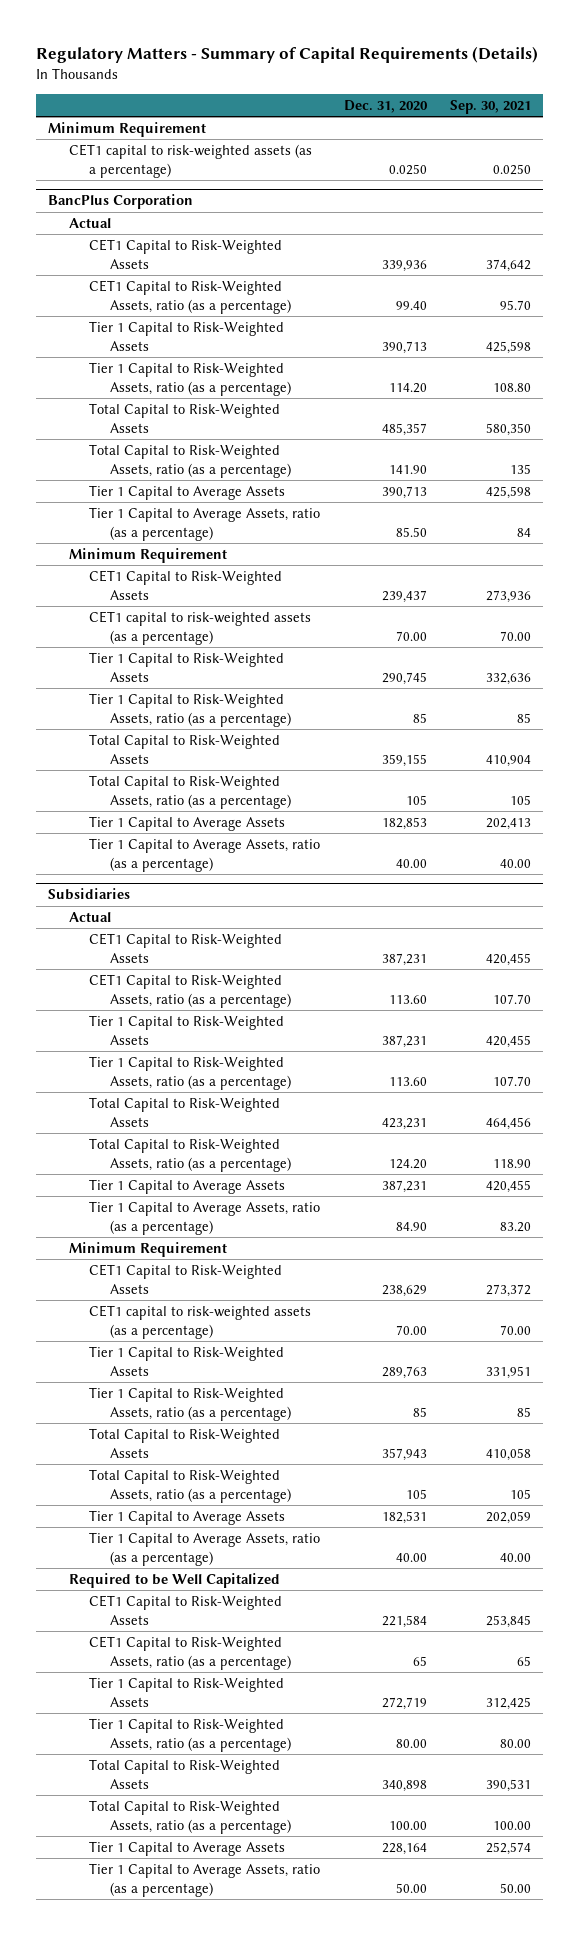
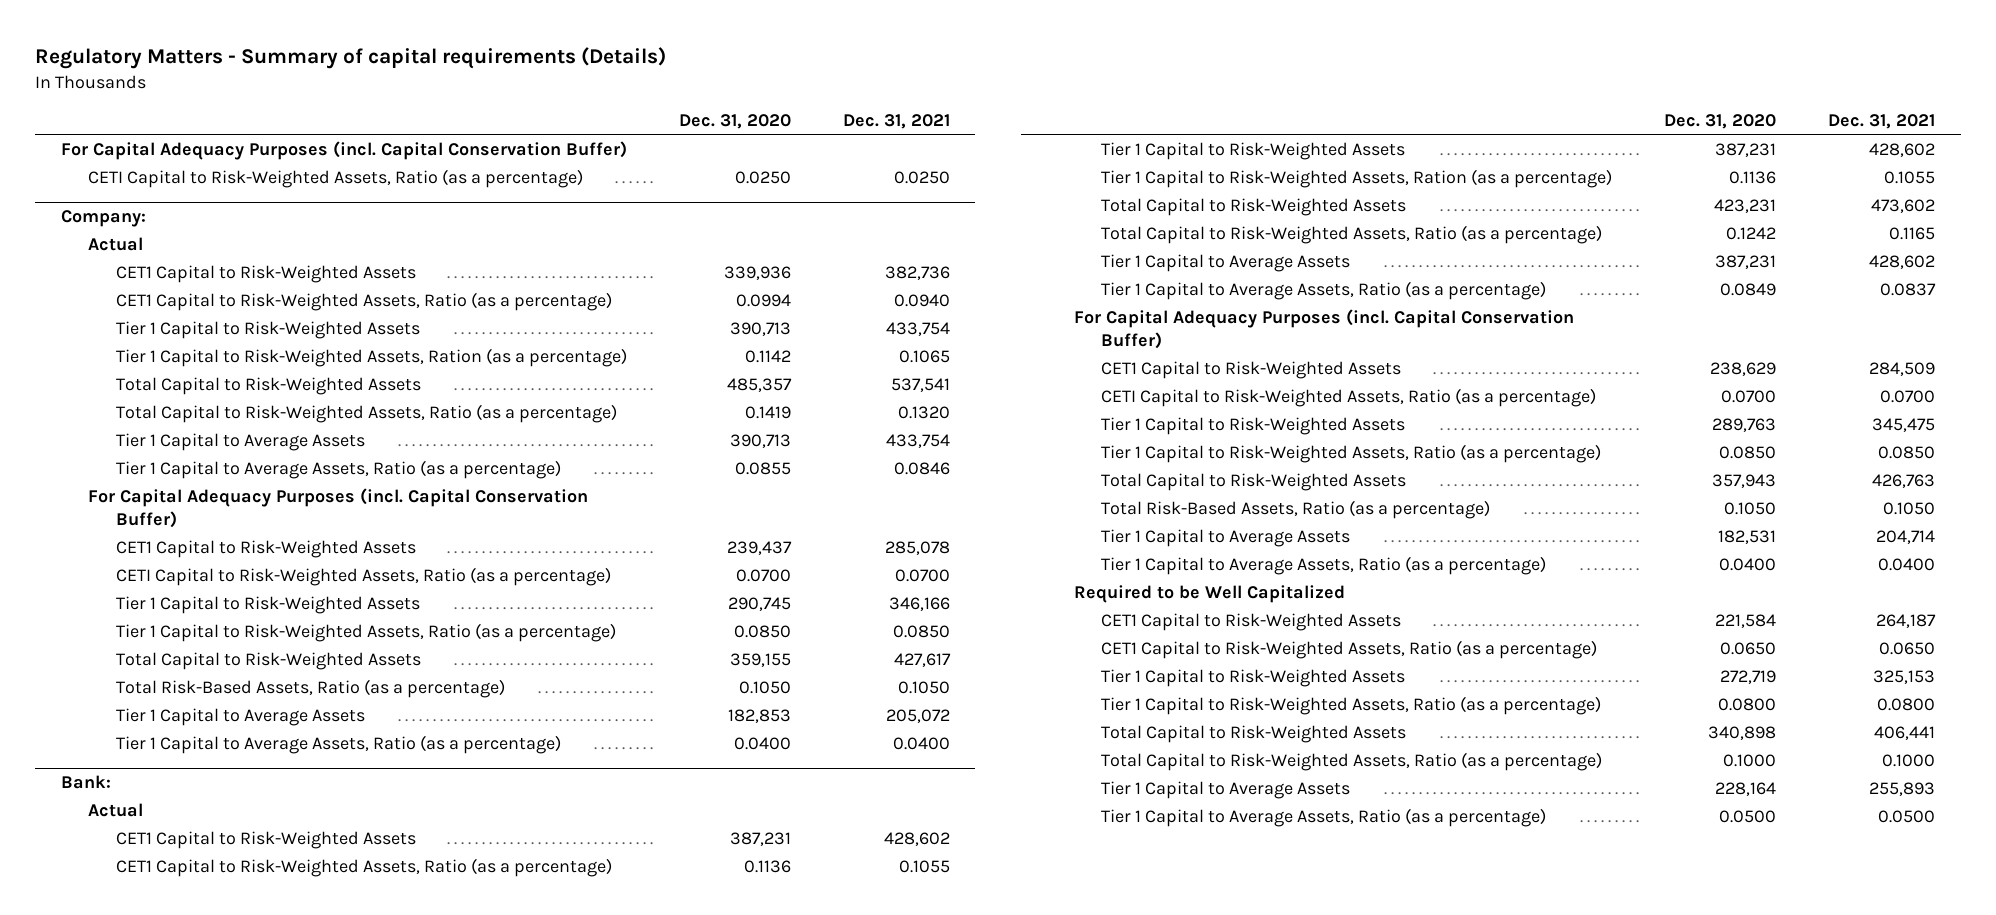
[36,46,539,64] Regulatory Matters - Summary of Capital Requirements (Details) -> [35,47,667,70] Regulatory Matters - Summary of capital requirements (Details)
[449,99,531,114] Sep. 30, 2021 -> none
none -> [842,113,950,129] Dec. 31, 2021
[48,121,207,137] Minimum Requirement -> [61,140,628,160] For Capital Adequacy Purposes (incl. Capital Conservation Buffer)
[68,143,312,178] CET1 capital to risk-weighted assets (as a percentage) -> [88,168,584,188] CETI Capital to Risk-Weighted Assets, Ratio (as a percentage)
[48,194,194,210] BancPlus Corporation -> [61,210,147,228] Company:
[89,279,291,314] CET1 Capital to Risk-Weighted Assets, ratio (as a percentage) -> [115,291,612,311] CET1 Capital to Risk-Weighted Assets, Ratio (as a percentage)
[395,300,427,310] 99.40 -> [735,293,791,307] 0.0994
[89,361,291,396] Tier 1 Capital to Risk-Weighted Assets, ratio (as a percentage) -> [115,347,627,367] Tier 1 Capital to Risk-Weighted Assets, Ration (as a percentage)
[388,382,427,393] 114.20 -> [744,349,791,363] 0.1142
[89,443,291,478] Total Capital to Risk-Weighted Assets, ratio (as a percentage) -> [115,403,617,423] Total Capital to Risk-Weighted Assets, Ratio (as a percentage)
[388,464,427,474] 141.90 -> [744,405,791,419] 0.1419
[89,506,321,541] Tier 1 Capital to Average Assets, ratio (as a percentage) -> [115,459,561,479] Tier 1 Capital to Average Assets, Ratio (as a percentage)
[395,526,427,537] 85.50 -> [734,461,791,475] 0.0855
[68,547,227,563] Minimum Requirement -> [88,487,589,528] For Capital Adequacy Purposes (incl. Capital Conservation Buffer)
[89,610,312,645] CET1 capital to risk-weighted assets (as a percentage) -> [115,566,611,586] CETI Capital to Risk-Weighted Assets, Ratio (as a percentage)
[395,630,427,641] 70.00 -> [735,568,791,582] 0.0700
[89,692,291,727] Tier 1 Capital to Risk-Weighted Assets, ratio (as a percentage) -> [115,622,616,642] Tier 1 Capital to Risk-Weighted Assets, Ratio (as a percentage)
[412,712,427,723] 85 -> [733,624,791,638] 0.0850
[89,774,291,809] Total Capital to Risk-Weighted Assets, ratio (as a percentage) -> [115,678,505,698] Total Risk-Based Assets, Ratio (as a percentage)
[405,794,427,805] 105 -> [738,680,791,694] 0.1050
[89,837,321,872] Tier 1 Capital to Average Assets, ratio (as a percentage) -> [115,734,561,754] Tier 1 Capital to Average Assets, Ratio (as a percentage)
[395,858,427,868] 40.00 -> [733,736,791,750] 0.0400
[48,888,131,901] Subsidiaries -> [61,775,112,790] Bank:
[89,973,291,1008] CET1 Capital to Risk-Weighted Assets, ratio (as a percentage) -> [115,857,612,877] CET1 Capital to Risk-Weighted Assets, Ratio (as a percentage)
[388,994,427,1004] 113.60 -> [743,859,791,873] 0.1136
[89,1055,291,1090] Tier 1 Capital to Risk-Weighted Assets, ratio (as a percentage) -> [1101,168,1613,188] Tier 1 Capital to Risk-Weighted Assets, Ration (as a percentage)
[388,1076,427,1086] 113.60 -> [1729,170,1777,184] 0.1136
[89,1137,291,1172] Total Capital to Risk-Weighted Assets, ratio (as a percentage) -> [1101,224,1603,244] Total Capital to Risk-Weighted Assets, Ratio (as a percentage)
[388,1158,427,1169] 124.20 -> [1726,226,1777,240] 0.1242
[89,1200,321,1235] Tier 1 Capital to Average Assets, ratio (as a percentage) -> [1101,280,1547,300] Tier 1 Capital to Average Assets, Ratio (as a percentage)
[395,1221,427,1231] 84.90 -> [1720,282,1777,296] 0.0849
[68,1241,227,1257] Minimum Requirement -> [1074,308,1575,349] For Capital Adequacy Purposes (incl. Capital Conservation Buffer)
[89,1304,312,1339] CET1 capital to risk-weighted assets (as a percentage) -> [1101,387,1597,407] CETI Capital to Risk-Weighted Assets, Ratio (as a percentage)
[395,1324,427,1335] 70.00 -> [1721,389,1777,403] 0.0700
[89,1386,291,1421] Tier 1 Capital to Risk-Weighted Assets, ratio (as a percentage) -> [1101,443,1602,463] Tier 1 Capital to Risk-Weighted Assets, Ratio (as a percentage)
[412,1406,427,1417] 85 -> [1719,445,1777,459] 0.0850
[89,1468,291,1503] Total Capital to Risk-Weighted Assets, ratio (as a percentage) -> [1101,499,1491,519] Total Risk-Based Assets, Ratio (as a percentage)
[405,1488,427,1499] 105 -> [1724,501,1777,515] 0.1050
[89,1531,321,1566] Tier 1 Capital to Average Assets, ratio (as a percentage) -> [1101,555,1547,575] Tier 1 Capital to Average Assets, Ratio (as a percentage)
[395,1552,427,1562] 40.00 -> [1719,557,1777,571] 0.0400
[89,1635,291,1670] CET1 Capital to Risk-Weighted Assets, ratio (as a percentage) -> [1101,639,1598,659] CET1 Capital to Risk-Weighted Assets, Ratio (as a percentage)
[412,1655,427,1666] 65 -> [1720,641,1777,655] 0.0650
[89,1717,291,1752] Tier 1 Capital to Risk-Weighted Assets, ratio (as a percentage) -> [1101,695,1602,715] Tier 1 Capital to Risk-Weighted Assets, Ratio (as a percentage)
[395,1738,427,1748] 80.00 -> [1718,697,1777,711] 0.0800
[89,1799,291,1834] Total Capital to Risk-Weighted Assets, ratio (as a percentage) -> [1101,751,1603,771] Total Capital to Risk-Weighted Assets, Ratio (as a percentage)
[388,1820,427,1830] 100.00 -> [1723,753,1777,767] 0.1000
[89,1862,321,1897] Tier 1 Capital to Average Assets, ratio (as a percentage) -> [1101,807,1547,827] Tier 1 Capital to Average Assets, Ratio (as a percentage)
[395,1882,427,1893] 50.00 -> [1719,809,1777,823] 0.0500

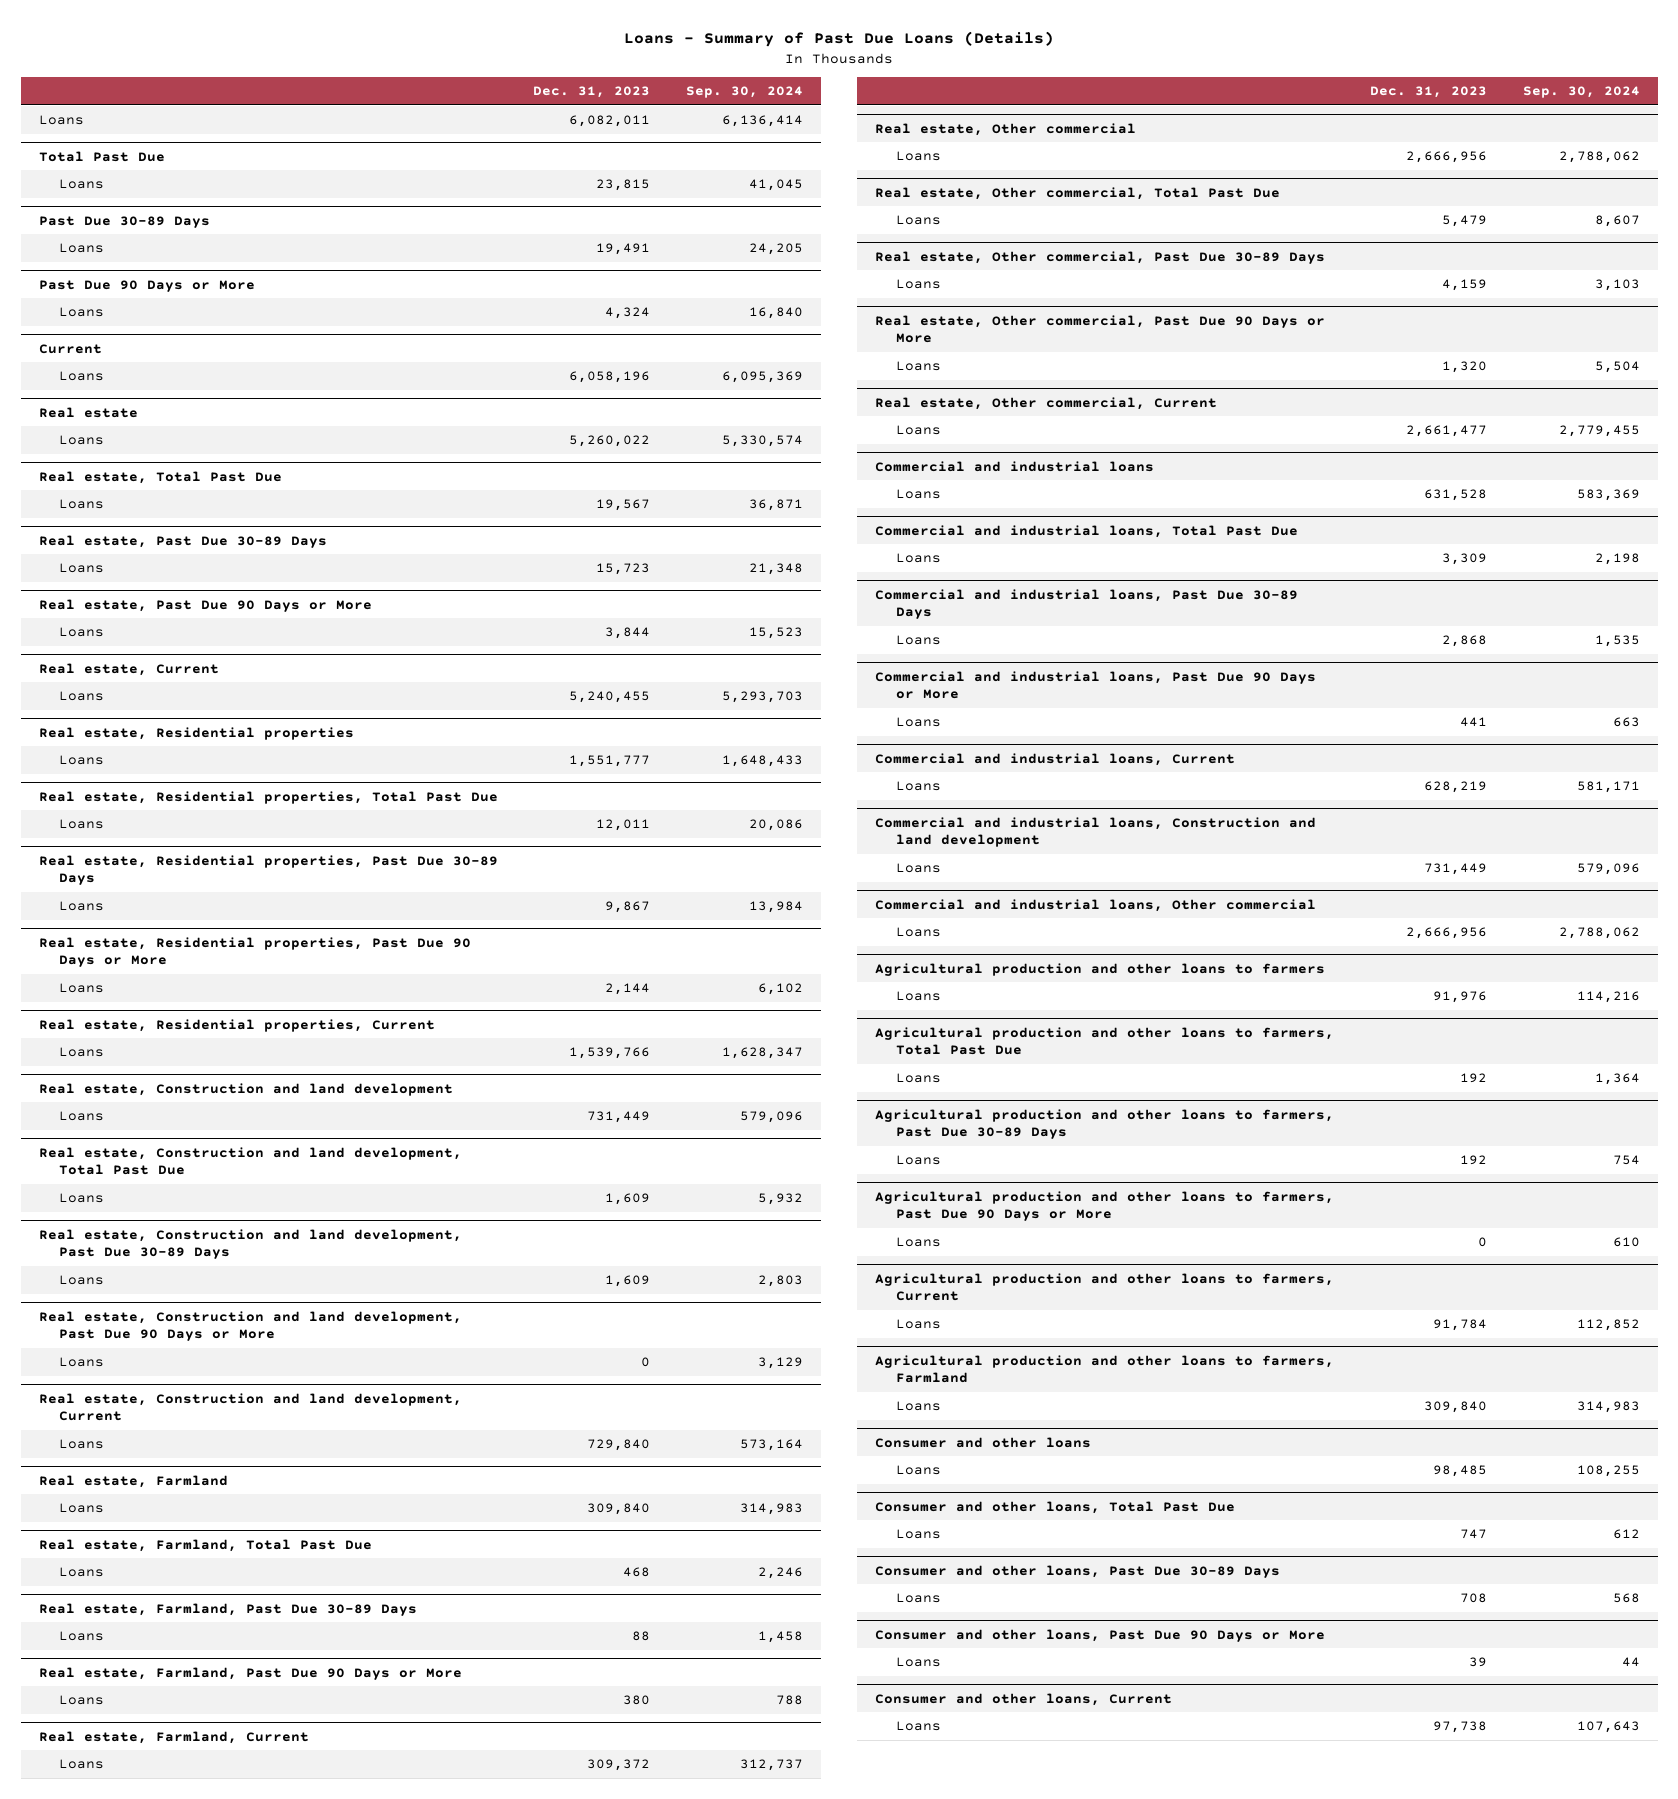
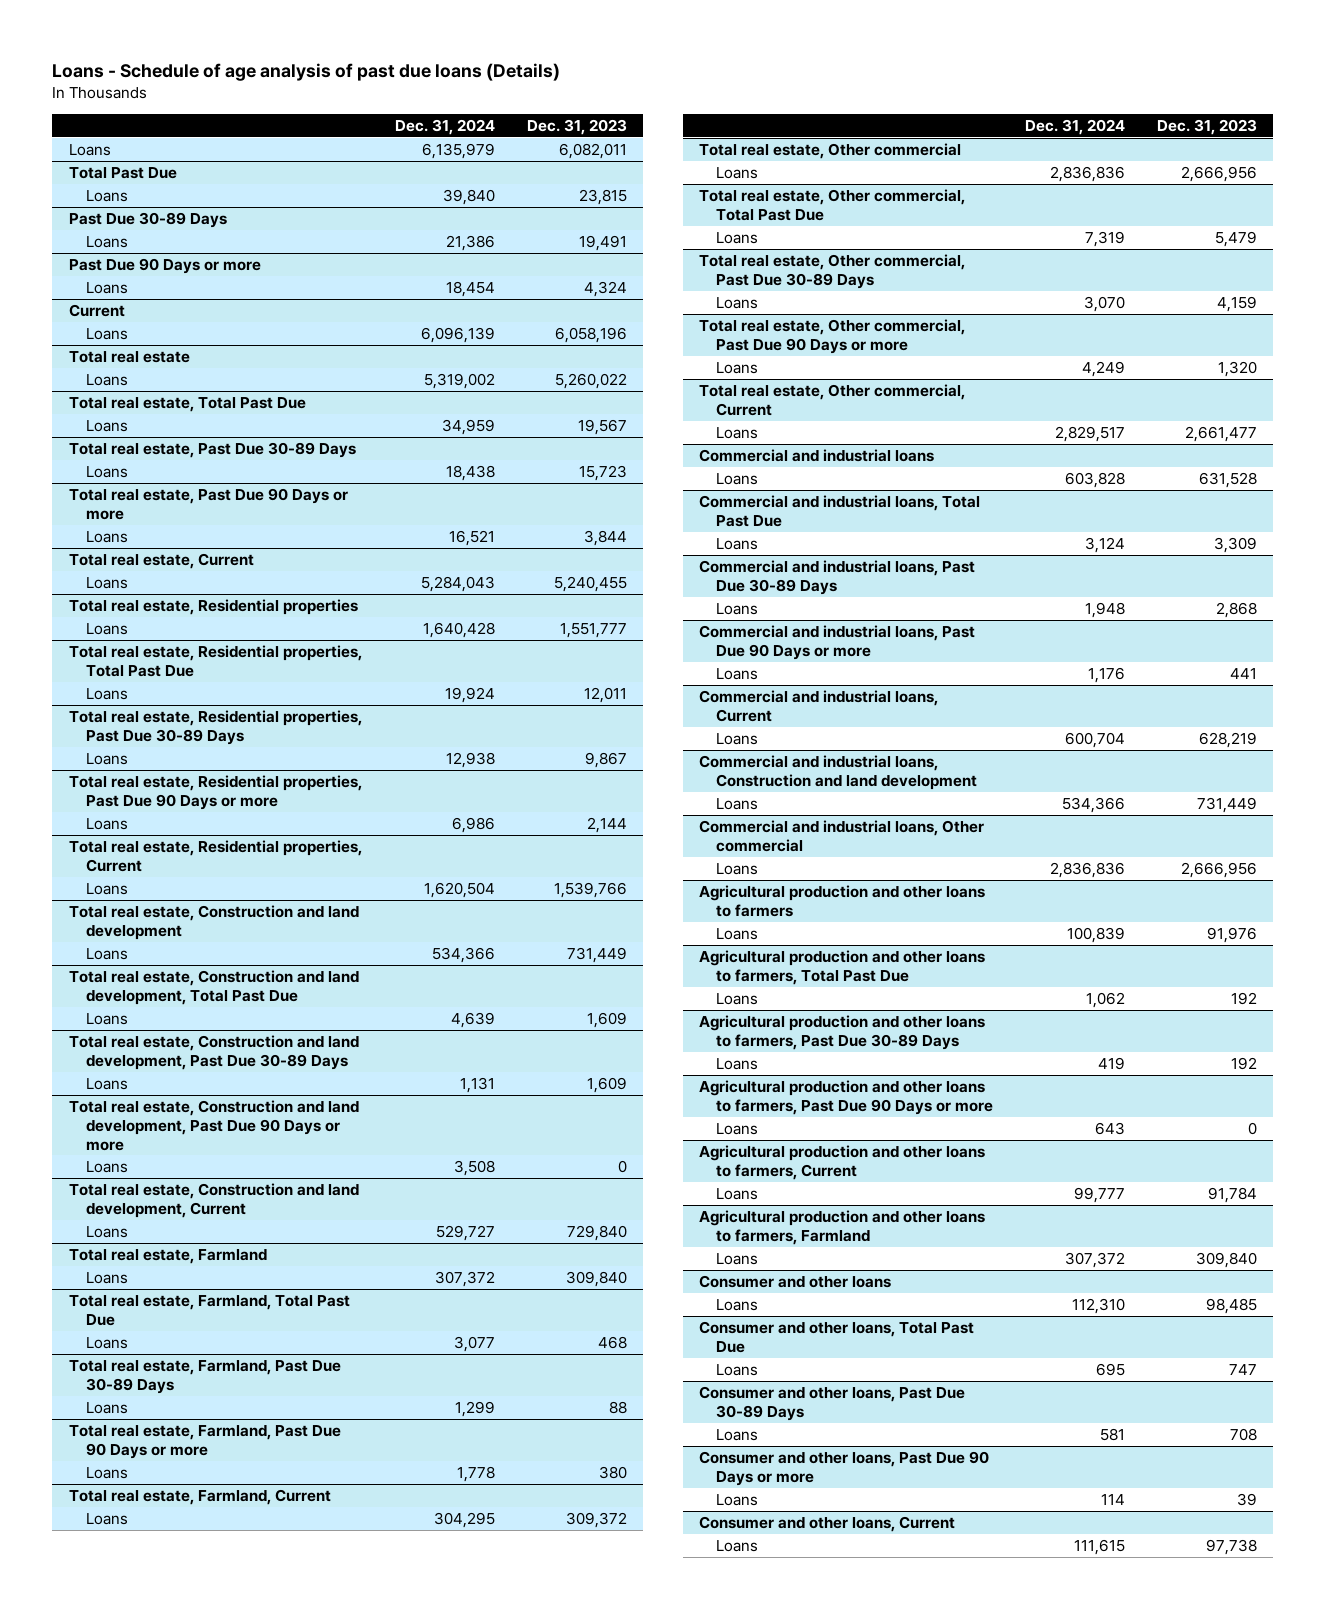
[624,31,1055,48] Loans - Summary of Past Due Loans (Details) -> [52,62,561,81] Loans - Schedule of age analysis of past due loans (Details)
[686,86,804,99] Sep. 30, 2024 -> none
none -> [394,118,495,135] Dec. 31, 2024
[38,279,255,292] Past Due 90 Days or More -> [68,257,261,274] Past Due 90 Days or more
[38,406,138,418] Real estate -> [68,350,190,363] Total real estate
[38,470,282,484] Real estate, Total Past Due -> [68,396,306,412] Total real estate, Total Past Due
[38,534,327,548] Real estate, Past Due 30-89 Days -> [68,441,356,458] Total real estate, Past Due 30-89 Days
[38,598,372,612] Real estate, Past Due 90 Days or More -> [68,487,348,520] Total real estate, Past Due 90 Days or more
[38,662,219,676] Real estate, Current -> [68,552,254,569] Total real estate, Current
[38,726,354,740] Real estate, Residential properties -> [68,598,358,615] Total real estate, Residential properties
[38,790,498,804] Real estate, Residential properties, Total Past Due -> [68,644,362,677] Total real estate, Residential properties, Total Past Due
[38,854,498,886] Real estate, Residential properties, Past Due 30-89 Days -> [68,709,362,745] Total real estate, Residential properties, Past Due 30-89 Days
[38,936,471,968] Real estate, Residential properties, Past Due 90 Days or More -> [68,774,362,810] Total real estate, Residential properties, Past Due 90 Days or more
[38,1018,435,1032] Real estate, Residential properties, Current -> [68,839,362,872] Total real estate, Residential properties, Current
[38,1082,453,1096] Real estate, Construction and land development -> [68,904,359,940] Total real estate, Construction and land development
[38,1146,462,1176] Real estate, Construction and land development, Total Past Due -> [68,969,359,1005] Total real estate, Construction and land development, Total Past Due
[38,1228,462,1260] Real estate, Construction and land development, Past Due 30-89 Days -> [68,1034,359,1070] Total real estate, Construction and land development, Past Due 30-89 Days
[38,1310,462,1342] Real estate, Construction and land development, Past Due 90 Days or More -> [68,1099,359,1151] Total real estate, Construction and land development, Past Due 90 Days or more
[38,1392,462,1422] Real estate, Construction and land development, Current -> [68,1182,359,1218] Total real estate, Construction and land development, Current
[38,1474,228,1488] Real estate, Farmland -> [68,1248,267,1264] Total real estate, Farmland
[38,1538,372,1552] Real estate, Farmland, Total Past Due -> [68,1294,350,1326] Total real estate, Farmland, Total Past Due
[38,1602,417,1616] Real estate, Farmland, Past Due 30-89 Days -> [68,1359,341,1394] Total real estate, Farmland, Past Due 30-89 Days
[38,1666,462,1680] Real estate, Farmland, Past Due 90 Days or More -> [68,1424,341,1459] Total real estate, Farmland, Past Due 90 Days or more
[38,1730,309,1744] Real estate, Farmland, Current -> [68,1488,331,1505] Total real estate, Farmland, Current
[875,122,1137,136] Real estate, Other commercial -> [698,142,961,159] Total real estate, Other commercial
[875,186,1281,200] Real estate, Other commercial, Total Past Due -> [698,188,965,221] Total real estate, Other commercial, Total Past Due
[875,250,1326,264] Real estate, Other commercial, Past Due 30-89 Days -> [698,253,965,289] Total real estate, Other commercial, Past Due 30-89 Days
[875,314,1326,344] Real estate, Other commercial, Past Due 90 Days or More -> [698,318,965,354] Total real estate, Other commercial, Past Due 90 Days or more
[875,396,1218,410] Real estate, Other commercial, Current -> [698,383,965,416] Total real estate, Other commercial, Current
[875,670,1317,700] Commercial and industrial loans, Past Due 90 Days or More -> [698,624,975,660] Commercial and industrial loans, Past Due 90 Days or more
[875,1190,1335,1222] Agricultural production and other loans to farmers, Past Due 90 Days or More -> [698,1079,993,1115] Agricultural production and other loans to farmers, Past Due 90 Days or more
[875,1628,1326,1642] Consumer and other loans, Past Due 90 Days or More -> [698,1450,989,1486] Consumer and other loans, Past Due 90 Days or more

